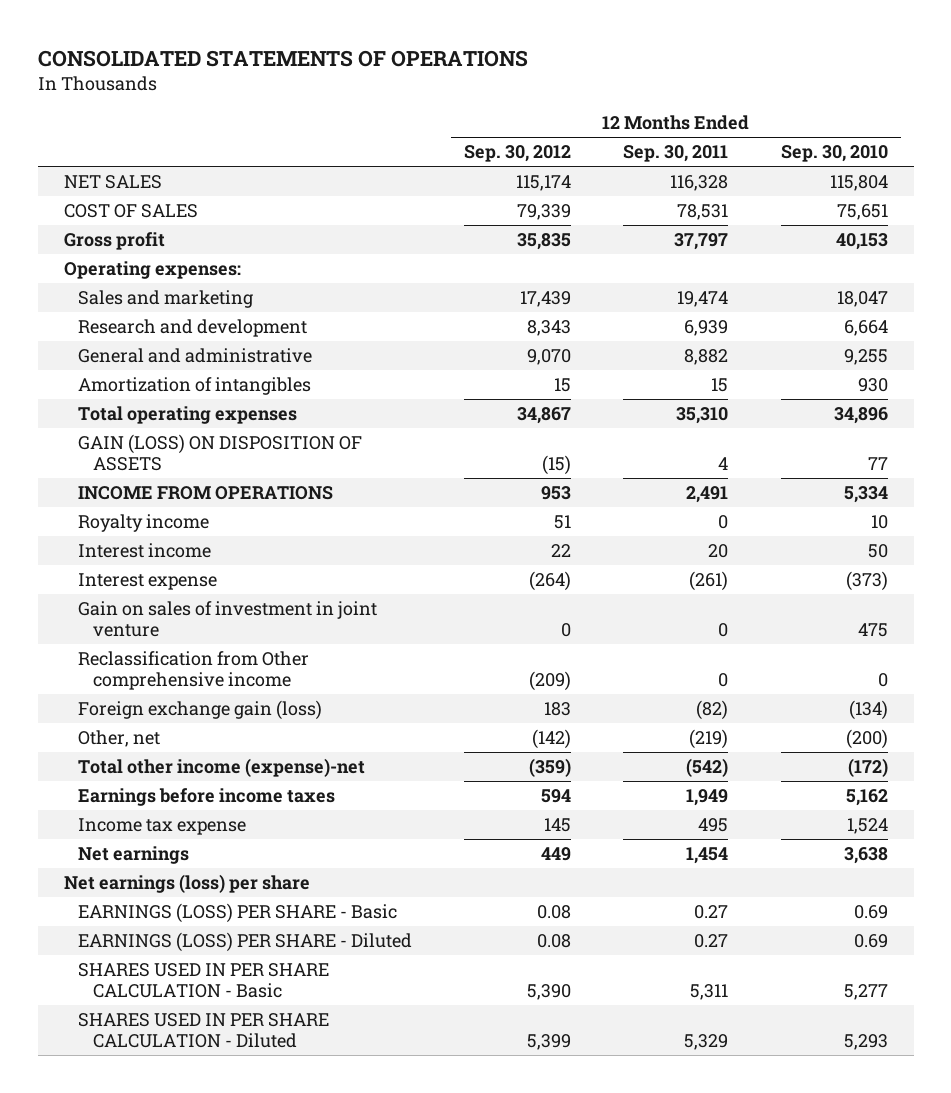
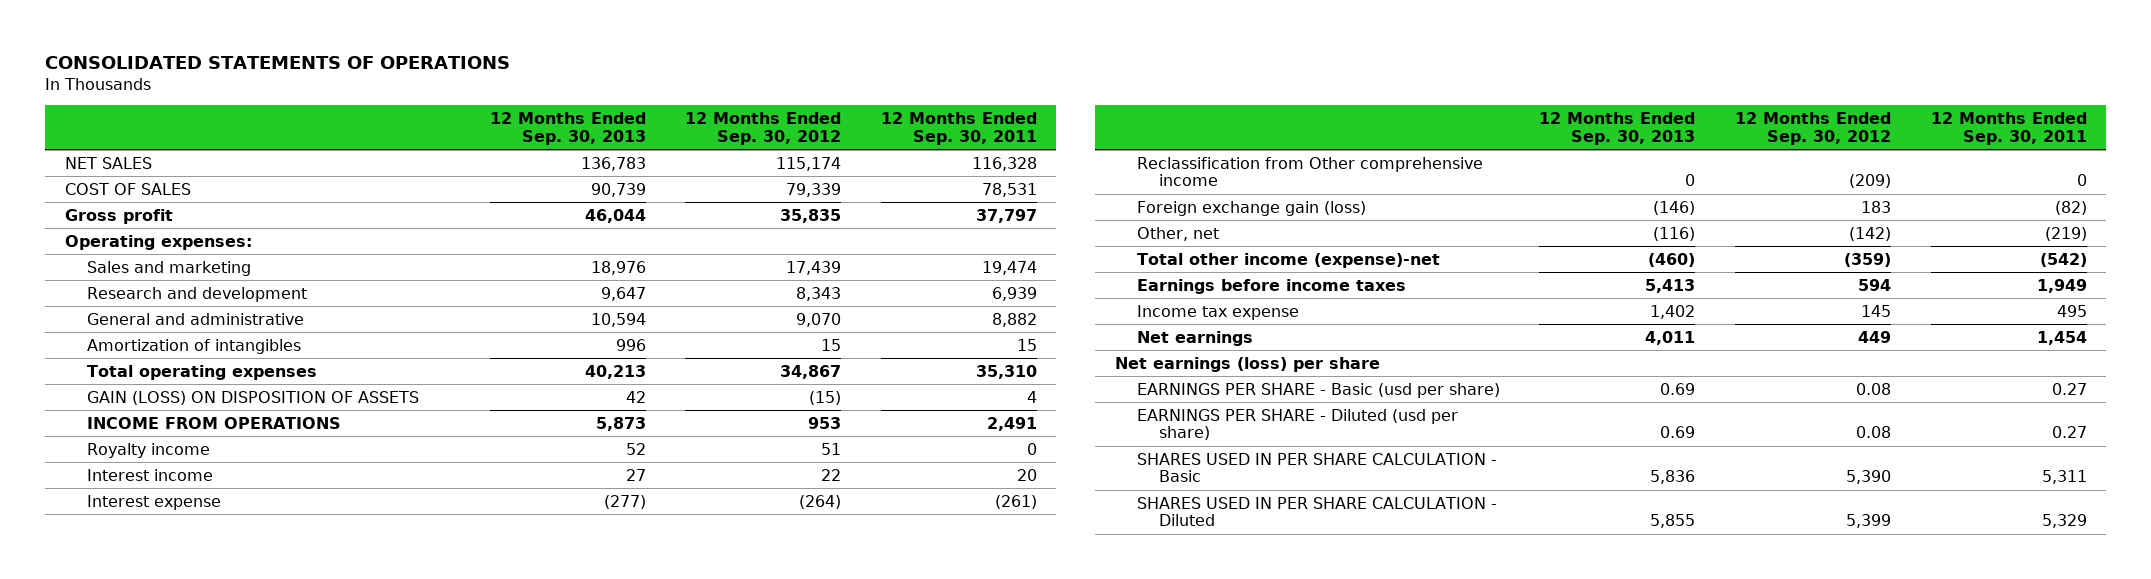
[780,145,888,163] Sep. 30, 2010 -> none
none -> [489,111,646,145] 12 Months Ended Sep. 30, 2013
[78,601,378,637] Gain on sales of investment in joint venture -> none
[78,903,398,924] EARNINGS (LOSS) PER SHARE - Basic -> [1136,382,1500,398] EARNINGS PER SHARE - Basic (usd per share)
[78,932,413,953] EARNINGS (LOSS) PER SHARE - Diluted -> [1136,408,1458,441] EARNINGS PER SHARE - Diluted (usd per share)

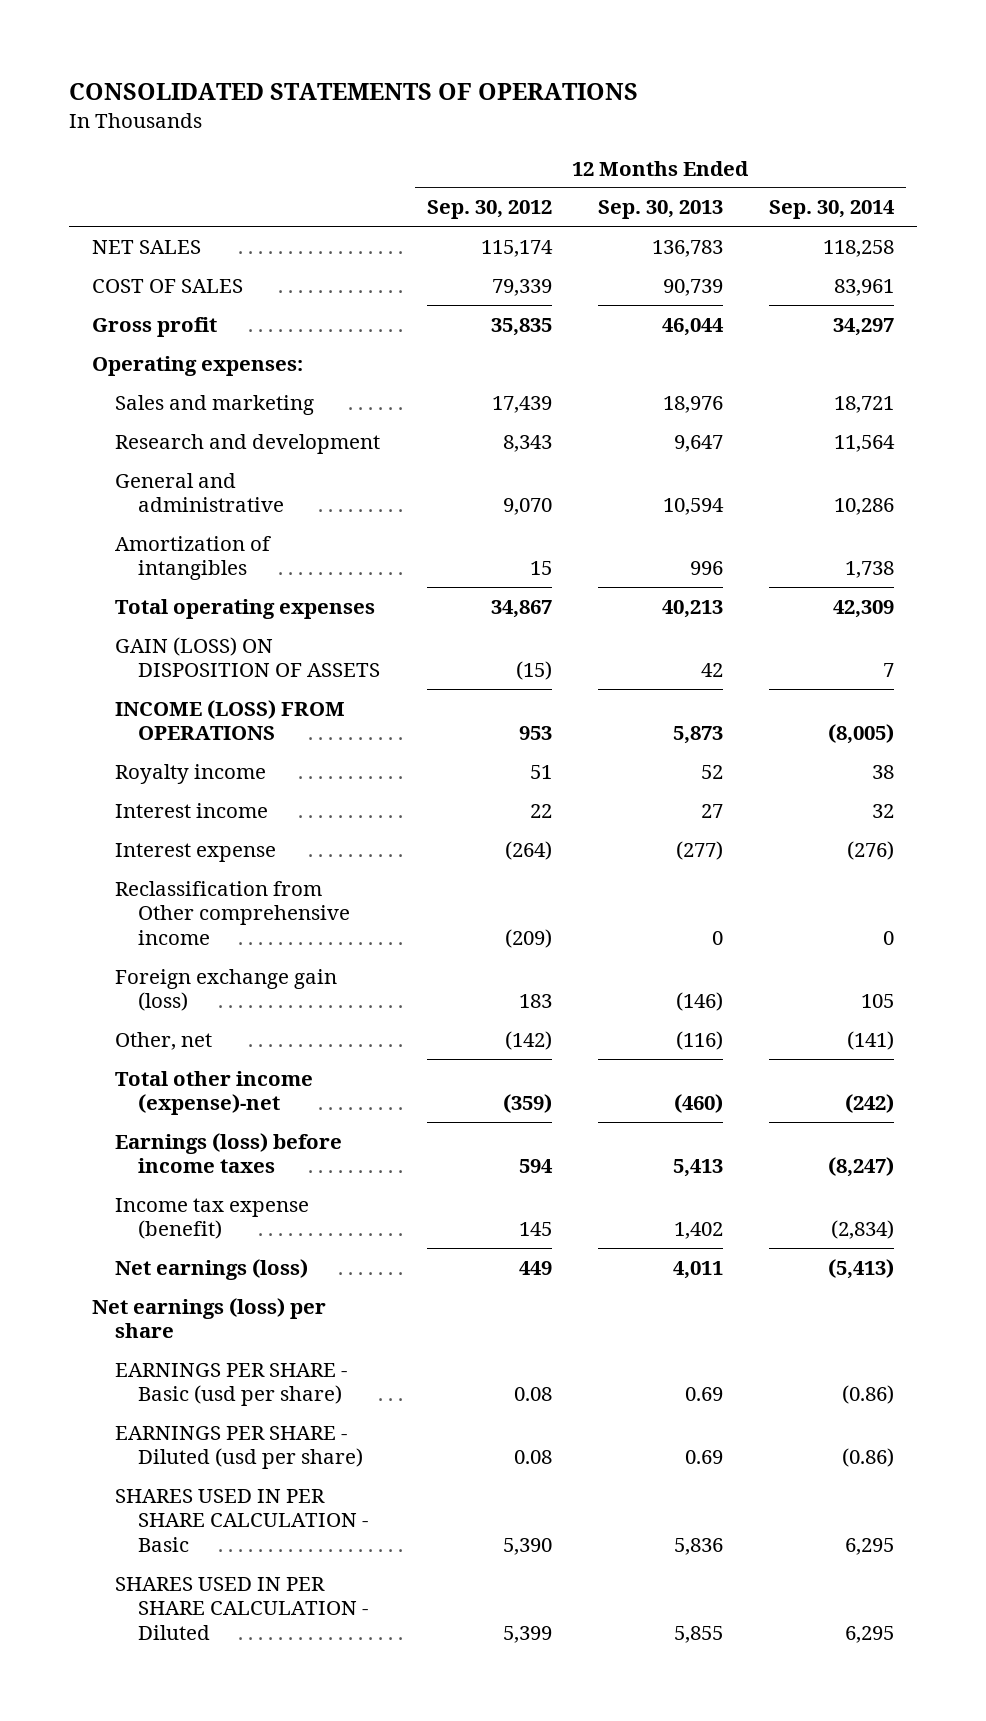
[880,111,1037,145] 12 Months Ended Sep. 30, 2011 -> none
none -> [769,200,896,220] Sep. 30, 2014
[86,416,341,429] INCOME FROM OPERATIONS -> [114,699,345,741] INCOME (LOSS) FROM OPERATIONS
[1136,278,1406,294] Earnings before income taxes -> [114,1132,342,1174] Earnings (loss) before income taxes
[1136,304,1299,320] Income tax expense -> [114,1197,309,1240] Income tax expense (benefit)
[1136,330,1253,346] Net earnings -> [114,1258,308,1280] Net earnings (loss)

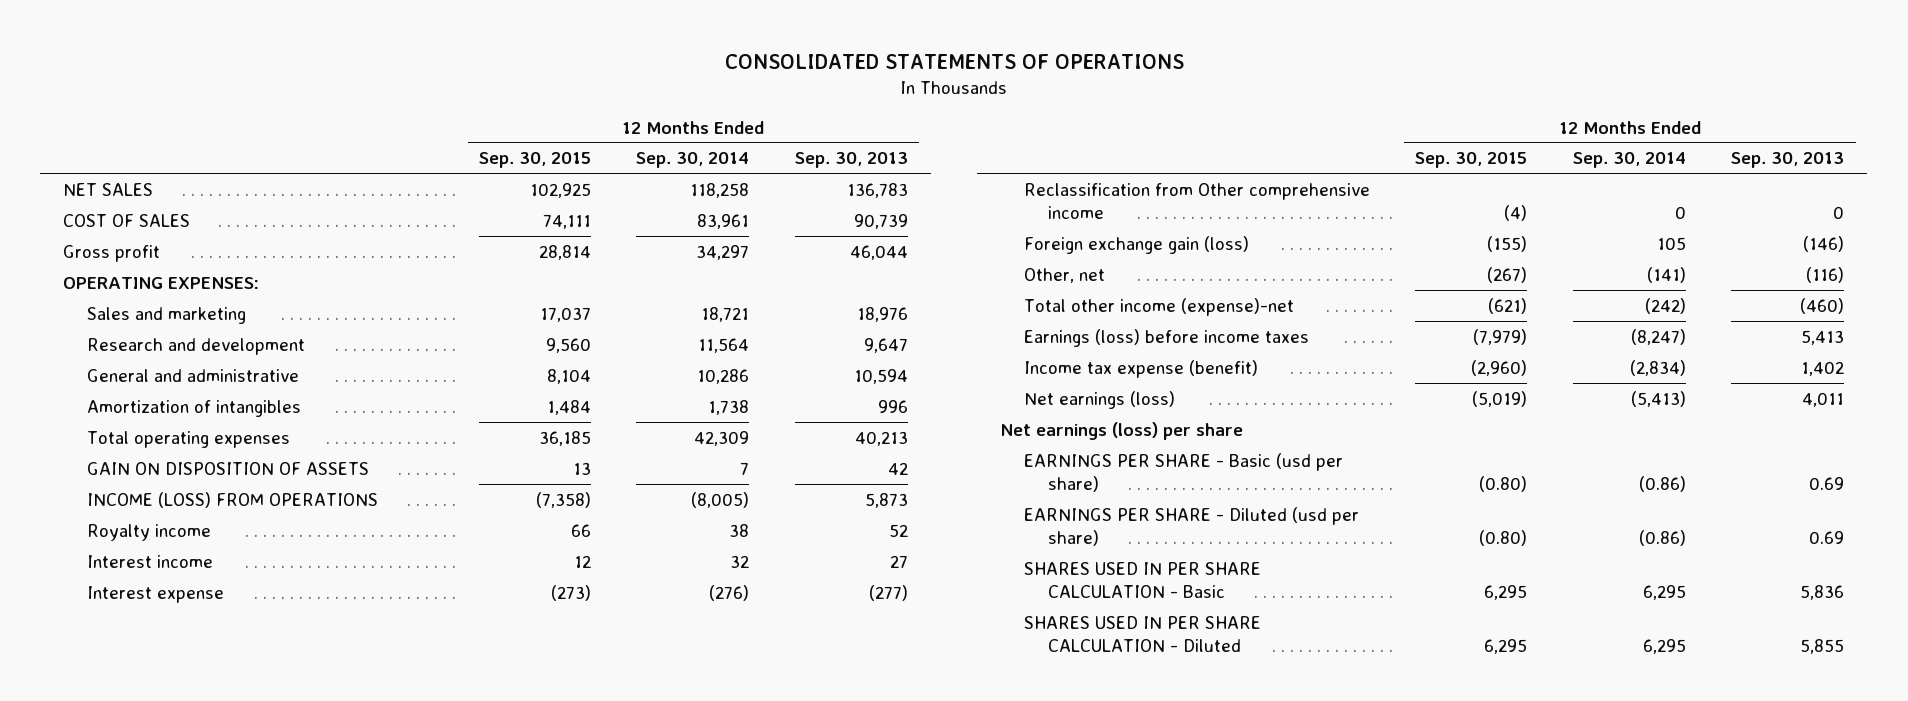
[426,200,552,220] Sep. 30, 2012 -> none
none -> [478,152,591,169] Sep. 30, 2015
[91,355,303,376] Operating expenses: -> [63,276,260,289] OPERATING EXPENSES:
[114,636,381,678] GAIN (LOSS) ON DISPOSITION OF ASSETS -> [87,461,370,475] GAIN ON DISPOSITION OF ASSETS

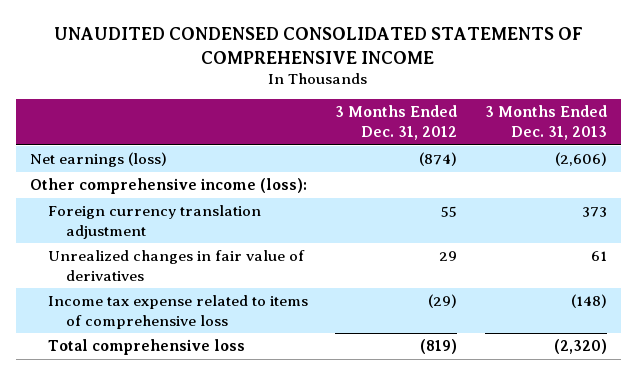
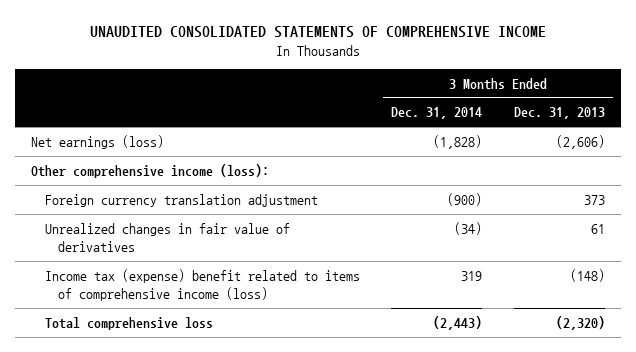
[54,26,584,64] UNAUDITED CONDENSED CONSOLIDATED STATEMENTS OF COMPREHENSIVE INCOME -> [89,26,546,39] UNAUDITED CONSOLIDATED STATEMENTS OF COMPREHENSIVE INCOME
[335,105,458,141] 3 Months Ended Dec. 31, 2012 -> none
none -> [391,107,483,120] Dec. 31, 2014
[47,295,308,329] Income tax expense related to items of comprehensive loss -> [44,268,360,301] Income tax (expense) benefit related to items of comprehensive income (loss)

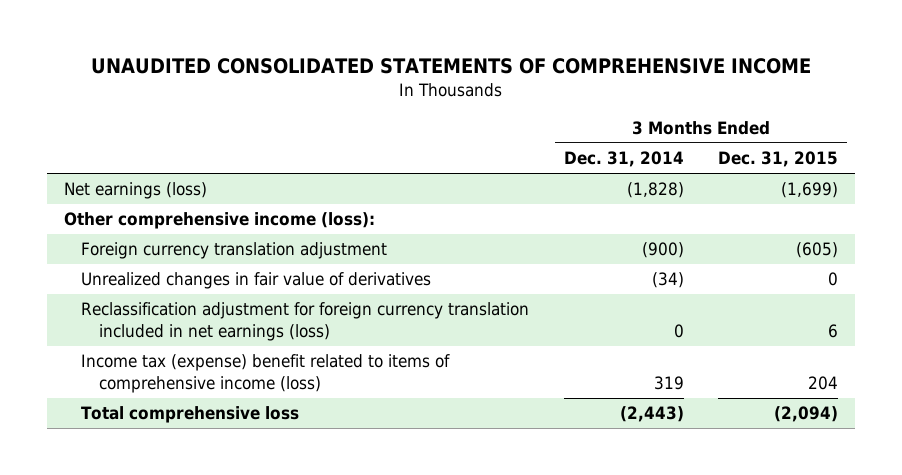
[513,107,605,120] Dec. 31, 2013 -> none
none -> [718,151,839,168] Dec. 31, 2015
none -> [81,302,530,341] Reclassification adjustment for foreign currency translation included in net earnings (loss)

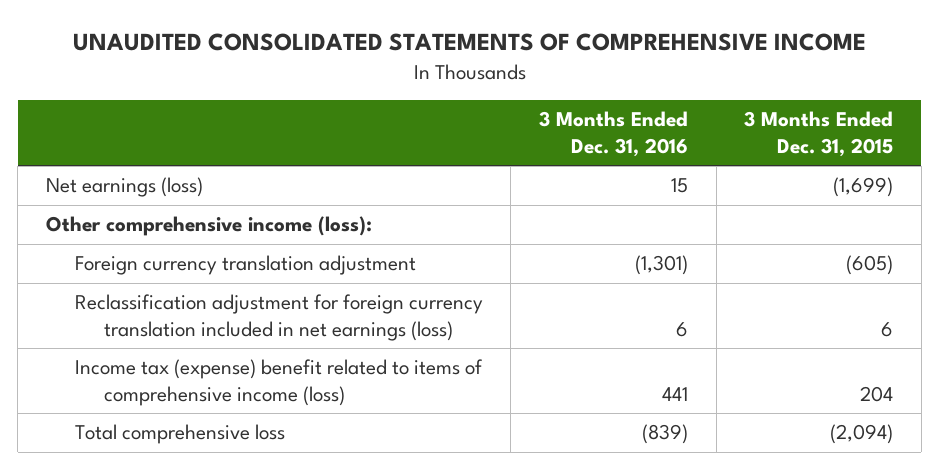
[563,151,684,168] Dec. 31, 2014 -> none
none -> [539,111,689,158] 3 Months Ended Dec. 31, 2016
[81,272,432,290] Unrealized changes in fair value of derivatives -> none

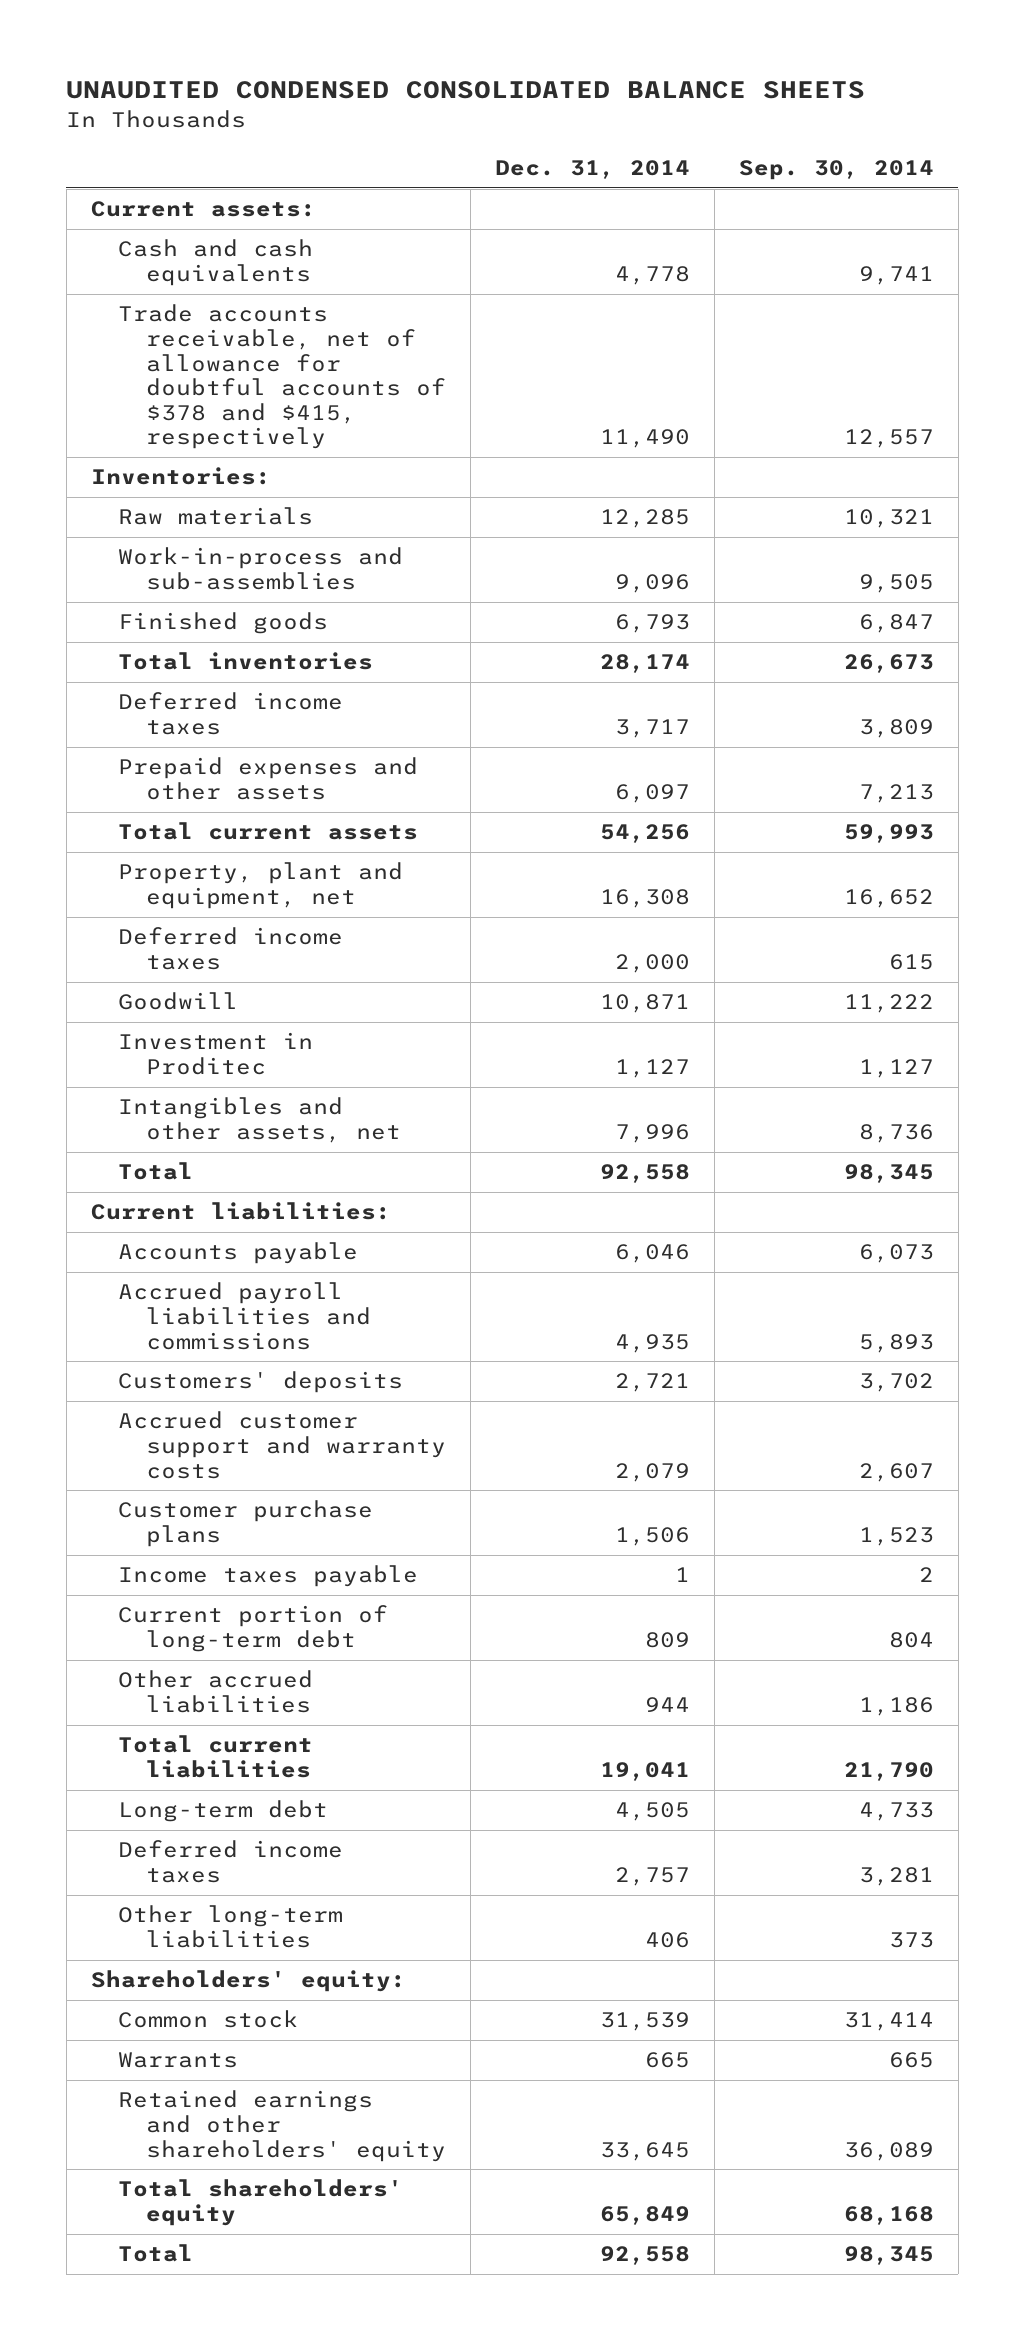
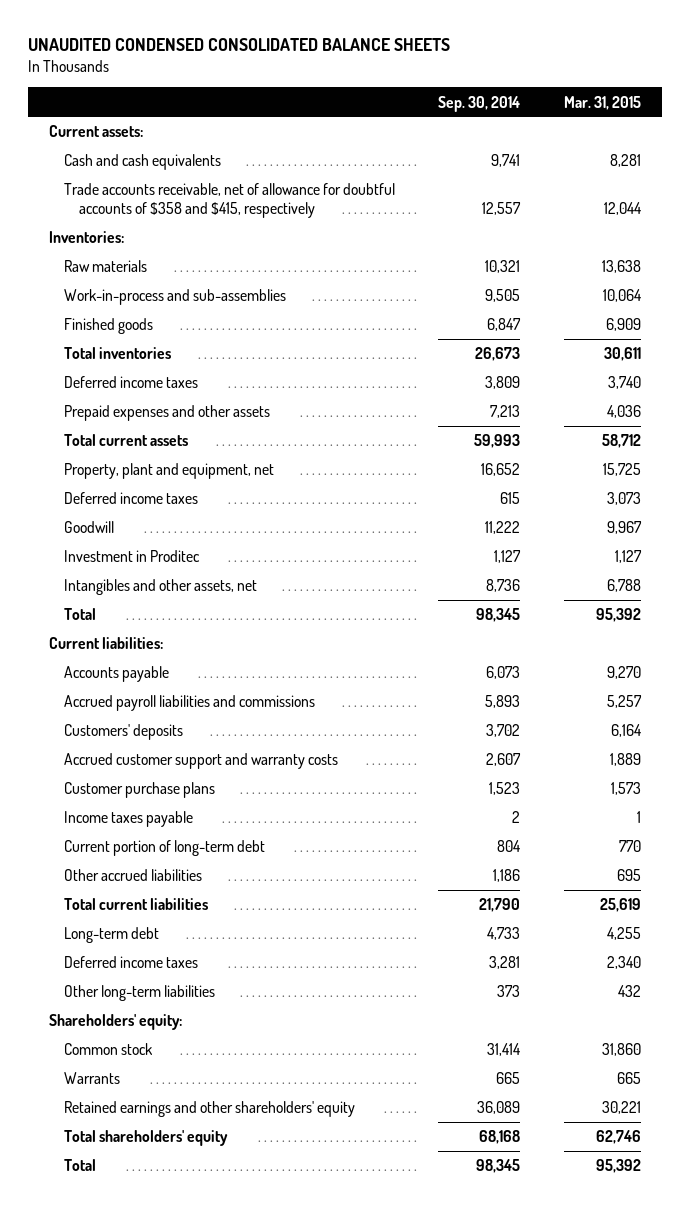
[495,159,691,179] Dec. 31, 2014 -> none
none -> [563,95,641,110] Mar. 31, 2015
[118,304,447,450] Trade accounts receivable, net of allowance for doubtful accounts of $378 and $415, respectively -> [64,183,396,219] Trade accounts receivable, net of allowance for doubtful accounts of $358 and $415, respectively

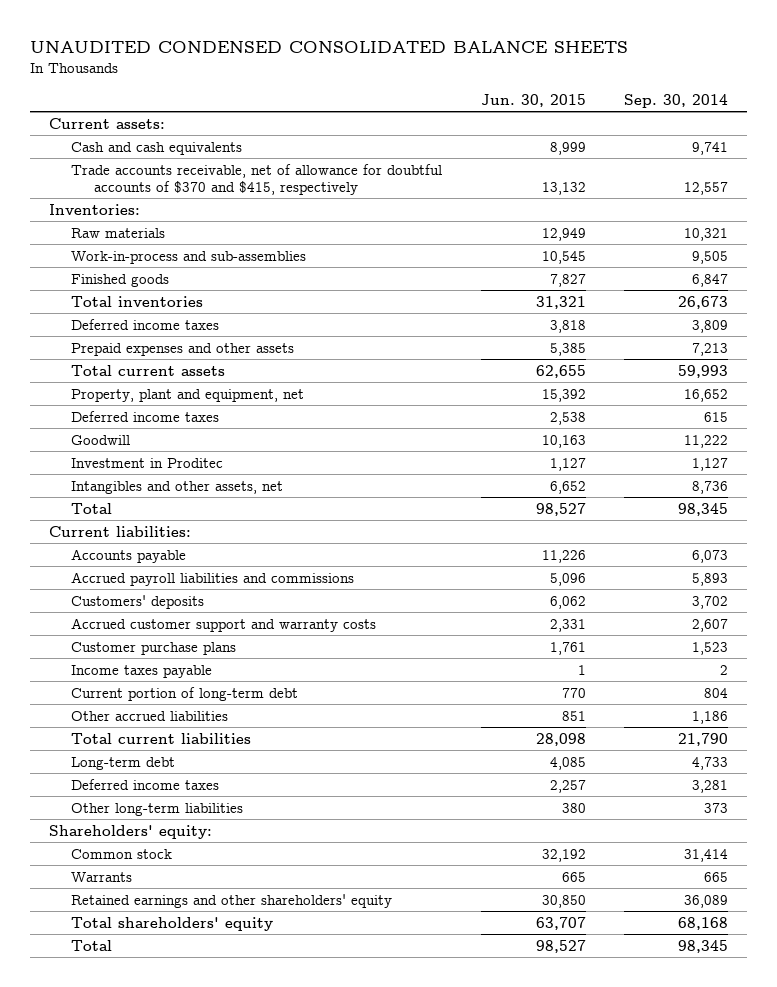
[563,95,641,110] Mar. 31, 2015 -> none
none -> [480,93,586,107] Jun. 30, 2015
[64,183,396,219] Trade accounts receivable, net of allowance for doubtful accounts of $358 and $415, respectively -> [71,163,443,196] Trade accounts receivable, net of allowance for doubtful accounts of $370 and $415, respectively

